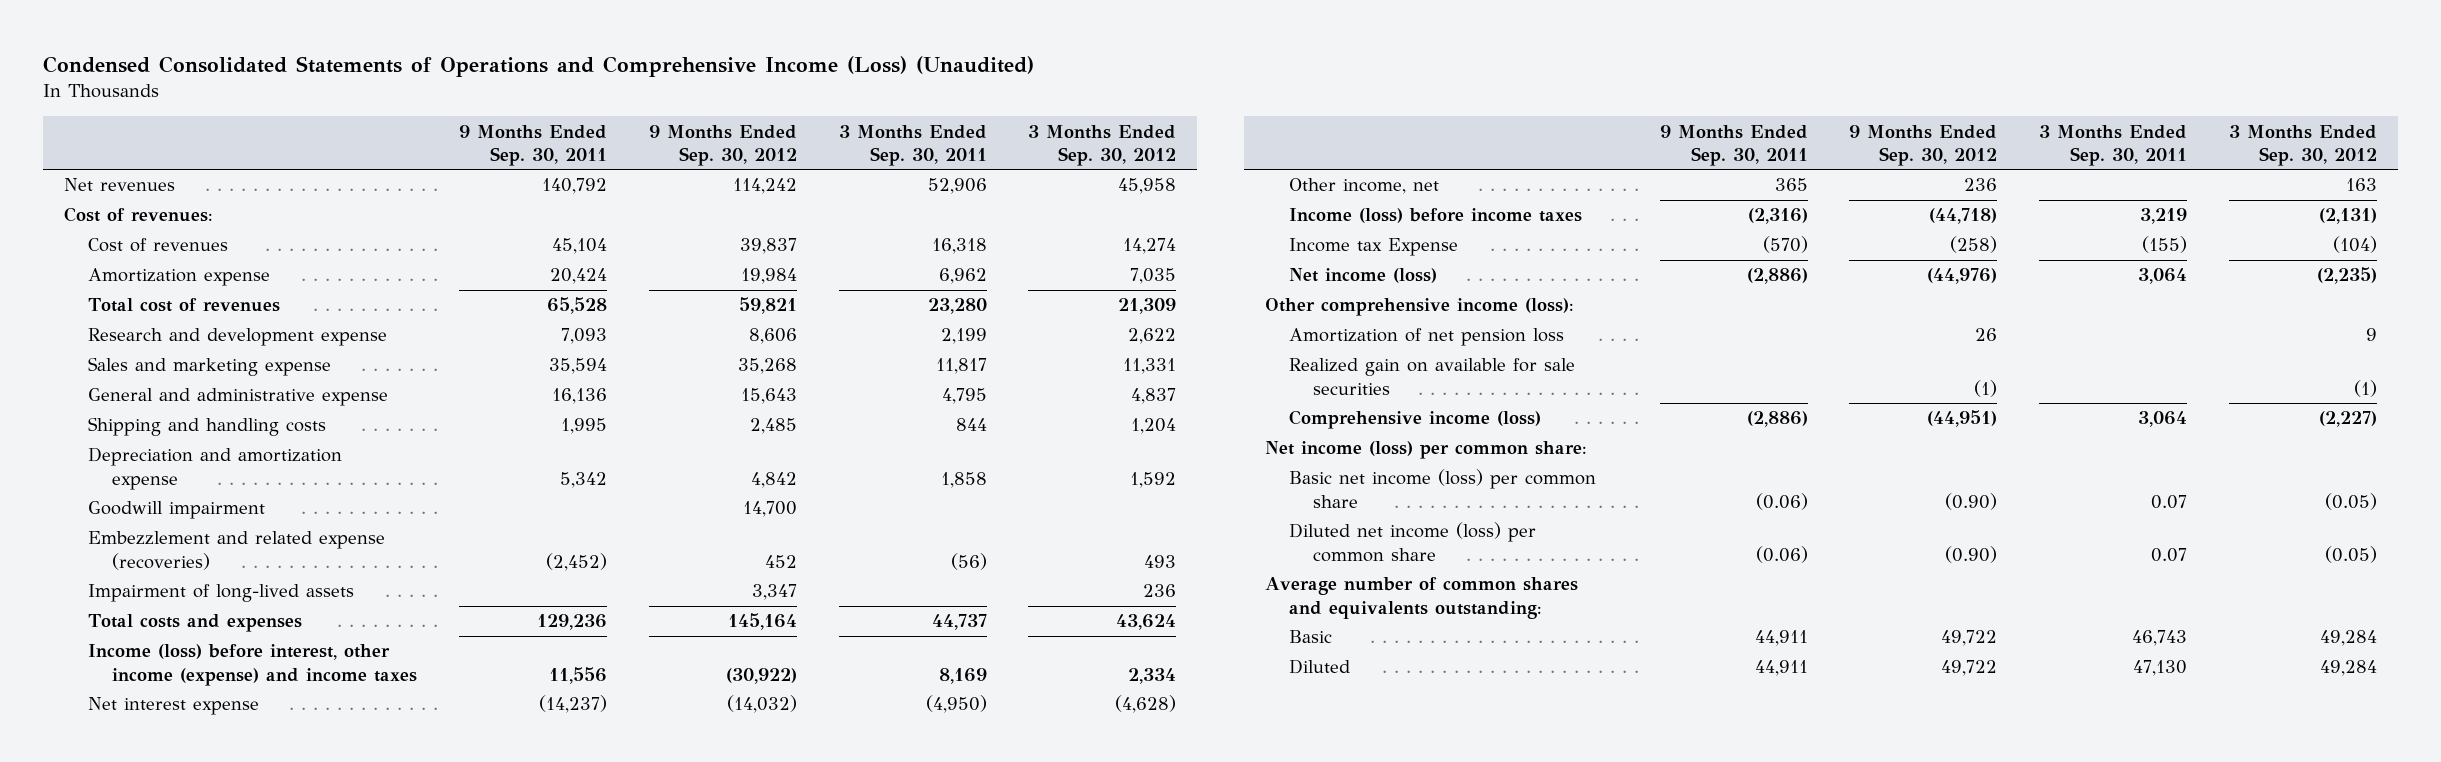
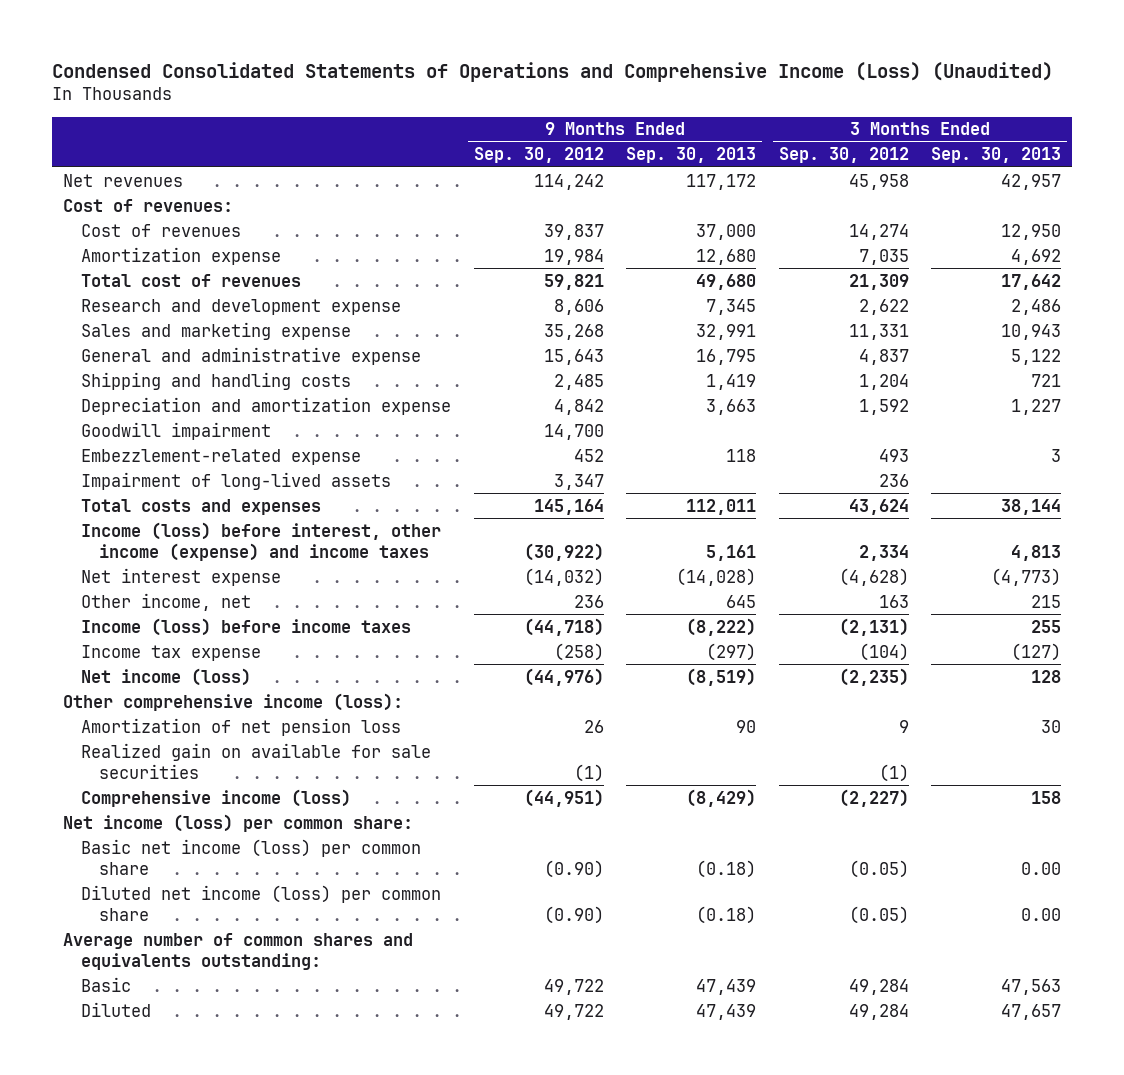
[459,124,608,166] 9 Months Ended Sep. 30, 2011 -> none
[838,124,987,166] 3 Months Ended Sep. 30, 2011 -> none
none -> [626,147,757,164] Sep. 30, 2013
none -> [931,147,1062,164] Sep. 30, 2013
[88,531,386,570] Embezzlement and related expense (recoveries) -> [81,448,362,465] Embezzlement-related expense
[1288,238,1458,257] Income tax Expense -> [81,644,262,661] Income tax expense

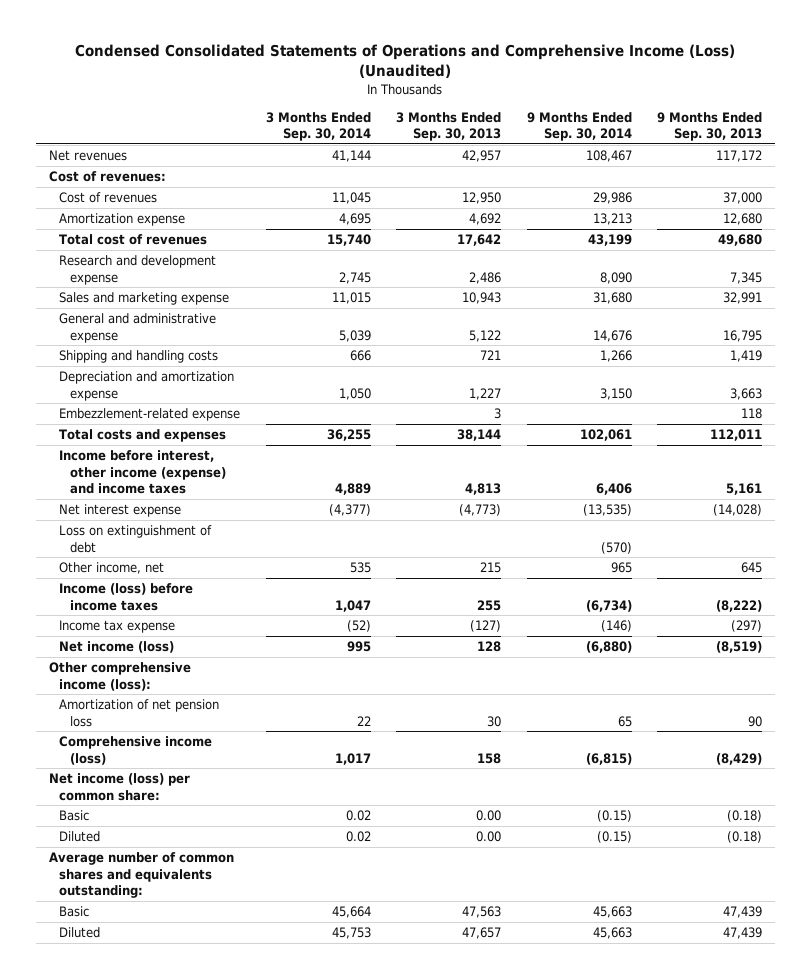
[473,147,604,164] Sep. 30, 2012 -> none
[778,147,909,164] Sep. 30, 2012 -> none
none -> [265,111,371,142] 3 Months Ended Sep. 30, 2014
none -> [526,111,632,142] 9 Months Ended Sep. 30, 2014
[81,421,272,440] Goodwill impairment -> none
[81,471,392,490] Impairment of long-lived assets -> none
[81,521,442,561] Income (loss) before interest, other income (expense) and income taxes -> [59,450,227,495] Income before interest, other income (expense) and income taxes
none -> [59,525,213,553] Loss on extinguishment of debt
[81,742,432,779] Realized gain on available for sale securities -> none
[81,838,422,875] Basic net income (loss) per common share -> [59,810,90,822] Basic
[81,884,442,921] Diluted net income (loss) per common share -> [59,831,101,843] Diluted

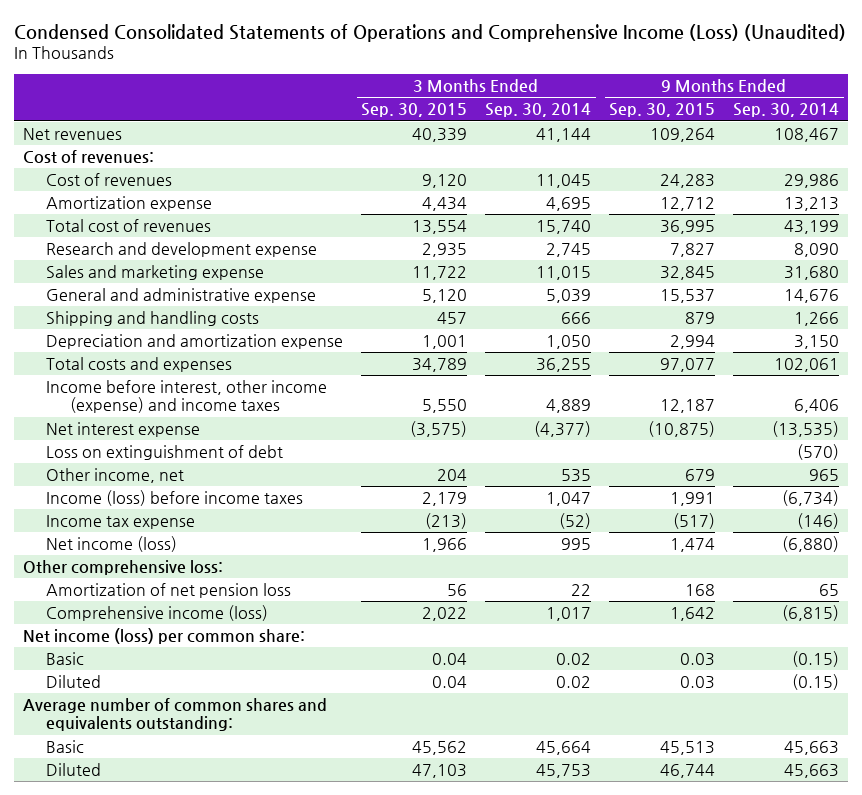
[396,111,502,142] 3 Months Ended Sep. 30, 2013 -> none
[657,111,763,142] 9 Months Ended Sep. 30, 2013 -> none
none -> [361,103,468,118] Sep. 30, 2015
none -> [609,103,716,118] Sep. 30, 2015
[59,408,241,422] Embezzlement-related expense -> none
[48,662,191,691] Other comprehensive income (loss): -> [22,560,223,576] Other comprehensive loss:

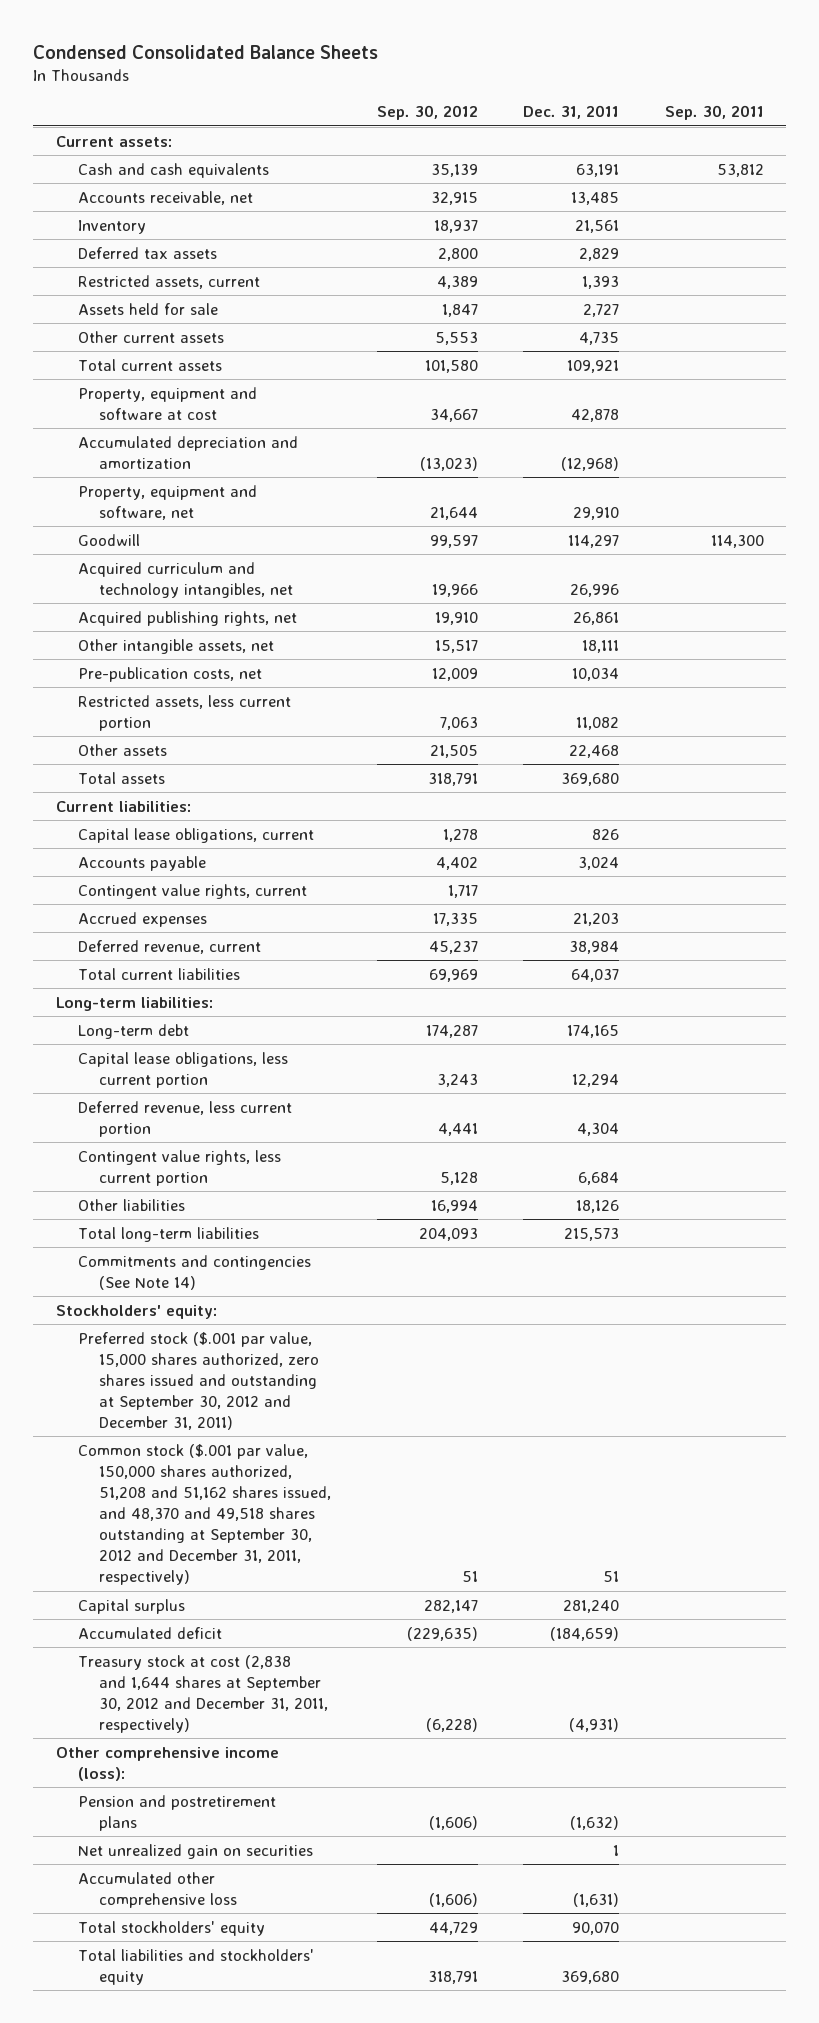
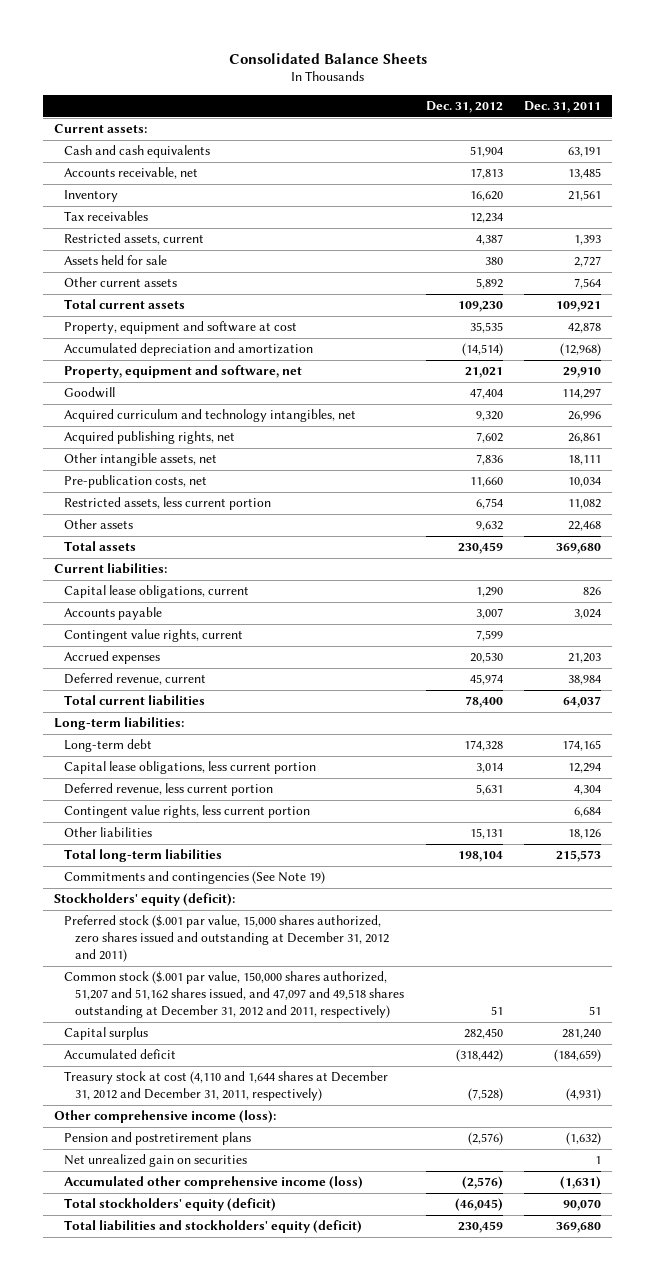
[33,44,379,59] Condensed Consolidated Balance Sheets -> [228,52,427,64] Consolidated Balance Sheets
[376,105,478,121] Sep. 30, 2012 -> none
[664,105,764,121] Sep. 30, 2011 -> none
none -> [425,100,503,113] Dec. 31, 2012
[77,246,217,259] Deferred tax assets -> none
none -> [64,211,149,222] Tax receivables
[579,331,620,345] 4,735 -> [574,278,602,290] 7,564
[77,1254,311,1290] Commitments and contingencies (See Note 14) -> [64,871,326,885] Commitments and contingencies (See Note 19)
[55,1304,217,1319] Stockholders' equity: -> [53,893,235,907] Stockholders' equity (deficit):
[77,1331,320,1430] Preferred stock ($.001 par value, 15,000 shares authorized, zero shares issued and outstanding at September 30, 2012 and December 31, 2011) -> [64,915,389,963] Preferred stock ($.001 par value, 15,000 shares authorized, zero shares issued and outstanding at December 31, 2012 and 2011)
[77,1443,332,1586] Common stock ($.001 par value, 150,000 shares authorized, 51,208 and 51,162 shares issued, and 48,370 and 49,518 shares outstanding at September 30, 2012 and December 31, 2011, respectively) -> [64,971,404,1019] Common stock ($.001 par value, 150,000 shares authorized, 51,207 and 51,162 shares issued, and 47,097 and 49,518 shares outstanding at December 31, 2012 and 2011, respectively)
[77,1654,329,1733] Treasury stock at cost (2,838 and 1,644 shares at September 30, 2012 and December 31, 2011, respectively) -> [64,1071,389,1102] Treasury stock at cost (4,110 and 1,644 shares at December 31, 2012 and December 31, 2011, respectively)
[77,1871,238,1908] Accumulated other comprehensive loss -> [64,1176,364,1190] Accumulated other comprehensive income (loss)
[77,1920,265,1936] Total stockholders' equity -> [64,1198,277,1212] Total stockholders' equity (deficit)
[77,1948,314,1985] Total liabilities and stockholders' equity -> [64,1220,363,1234] Total liabilities and stockholders' equity (deficit)

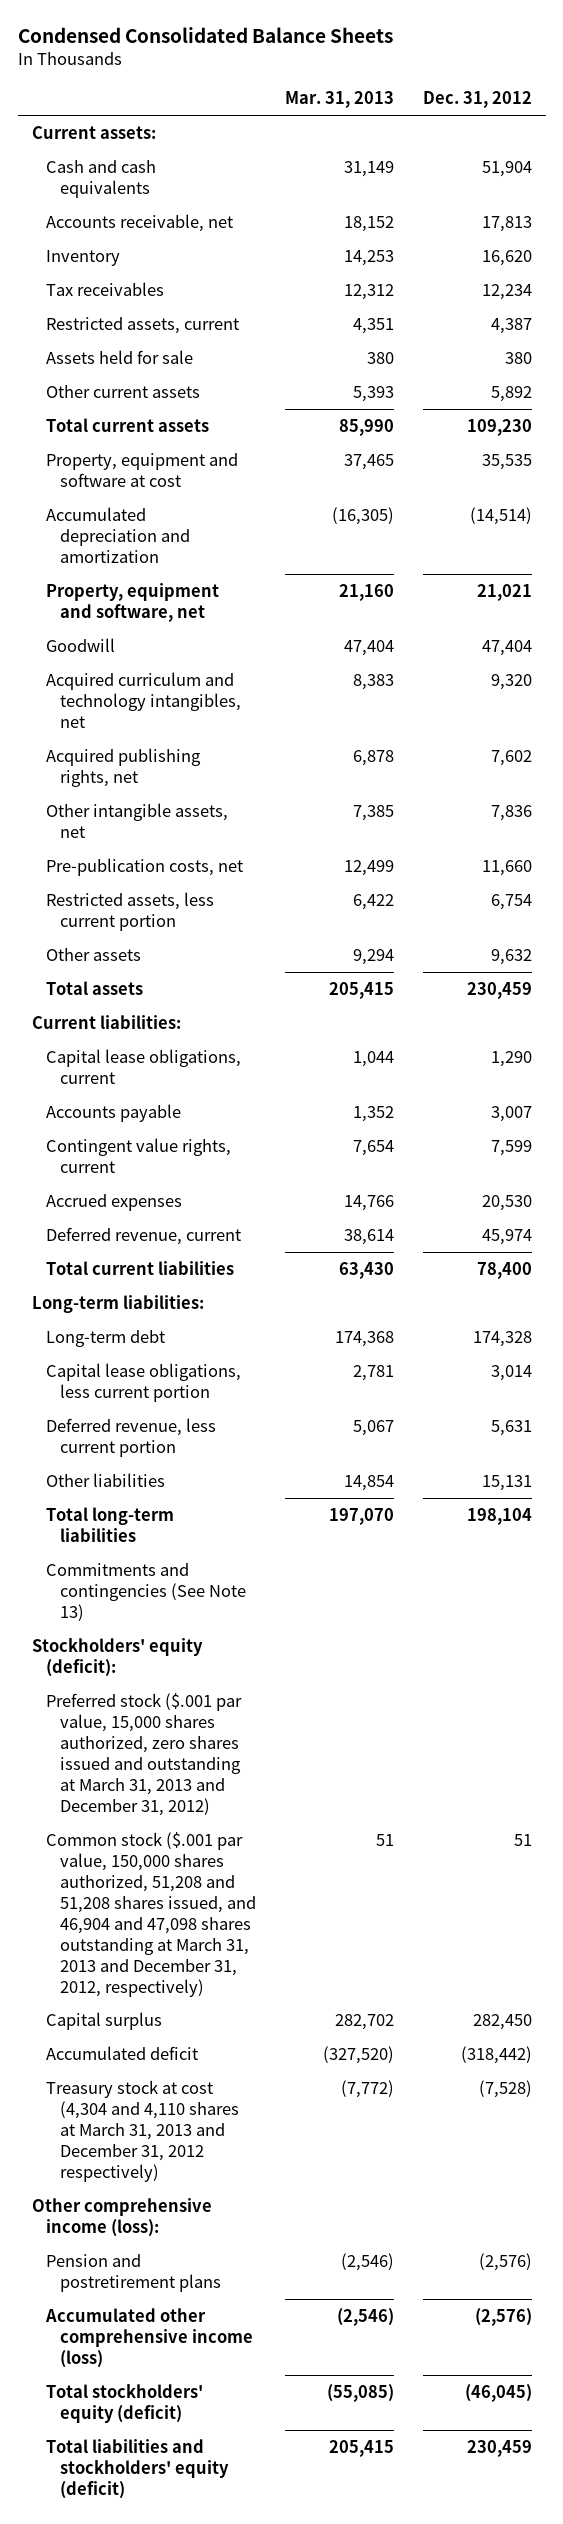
[228,52,427,64] Consolidated Balance Sheets -> [17,26,393,43] Condensed Consolidated Balance Sheets
[524,100,602,113] Dec. 31, 2011 -> none
none -> [285,91,395,109] Mar. 31, 2013
[64,805,311,819] Contingent value rights, less current portion -> none
[64,871,326,885] Commitments and contingencies (See Note 19) -> [46,1562,247,1621] Commitments and contingencies (See Note 13)
[64,915,389,963] Preferred stock ($.001 par value, 15,000 shares authorized, zero shares issued and outstanding at December 31, 2012 and 2011) -> [46,1692,243,1816] Preferred stock ($.001 par value, 15,000 shares authorized, zero shares issued and outstanding at March 31, 2013 and December 31, 2012)
[64,971,404,1019] Common stock ($.001 par value, 150,000 shares authorized, 51,207 and 51,162 shares issued, and 47,097 and 49,518 shares outstanding at December 31, 2012 and 2011, respectively) -> [46,1831,257,1997] Common stock ($.001 par value, 150,000 shares authorized, 51,208 and 51,208 shares issued, and 46,904 and 47,098 shares outstanding at March 31, 2013 and December 31, 2012, respectively)
[64,1071,389,1102] Treasury stock at cost (4,110 and 1,644 shares at December 31, 2012 and December 31, 2011, respectively) -> [46,2079,240,2182] Treasury stock at cost (4,304 and 4,110 shares at March 31, 2013 and December 31, 2012 respectively)
[64,1154,248,1168] Net unrealized gain on securities -> none

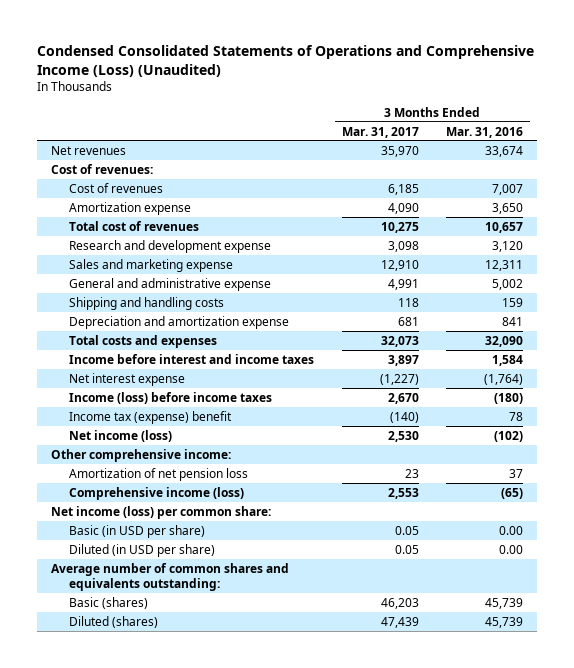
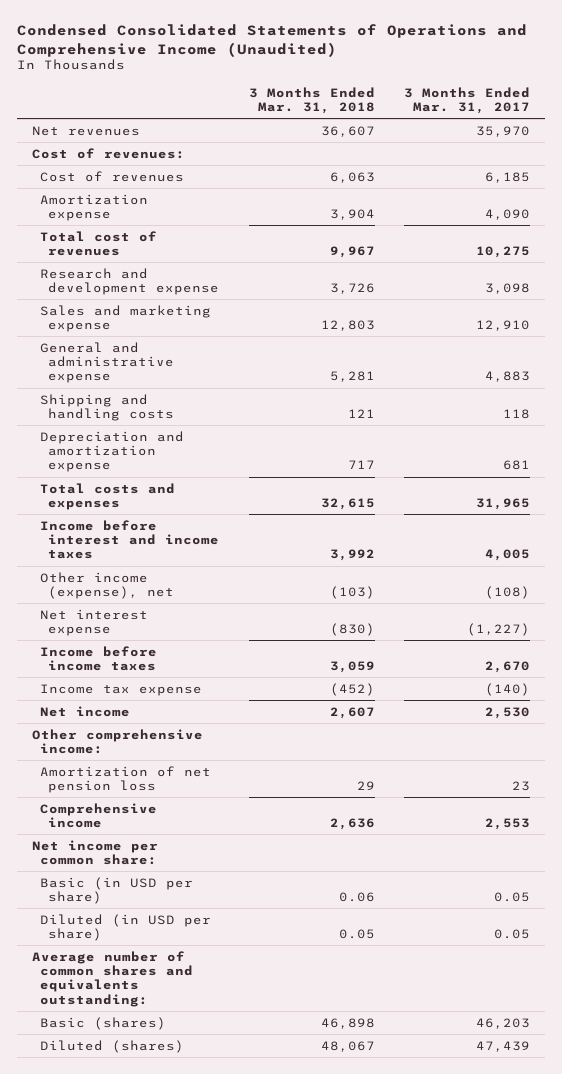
[37,44,535,77] Condensed Consolidated Statements of Operations and Comprehensive Income (Loss) (Unaudited) -> [16,24,527,57] Condensed Consolidated Statements of Operations and Comprehensive Income (Unaudited)
[446,126,524,138] Mar. 31, 2016 -> none
none -> [248,86,375,115] 3 Months Ended Mar. 31, 2018
[387,278,419,290] 4,991 -> [484,371,530,383] 4,883
[380,335,419,347] 32,073 -> [475,497,530,510] 31,965
[387,354,419,366] 3,897 -> [484,549,530,562] 4,005
none -> [39,571,175,599] Other income (expense), net
[68,391,272,404] Income (loss) before income taxes -> [39,645,157,671] Income before income taxes
[68,410,232,424] Income tax (expense) benefit -> [39,683,202,696] Income tax expense
[68,429,172,442] Net income (loss) -> [39,705,130,717] Net income
[68,486,244,500] Comprehensive income (loss) -> [39,802,157,828] Comprehensive income
[50,505,271,519] Net income (loss) per common share: -> [31,839,158,865] Net income per common share:

